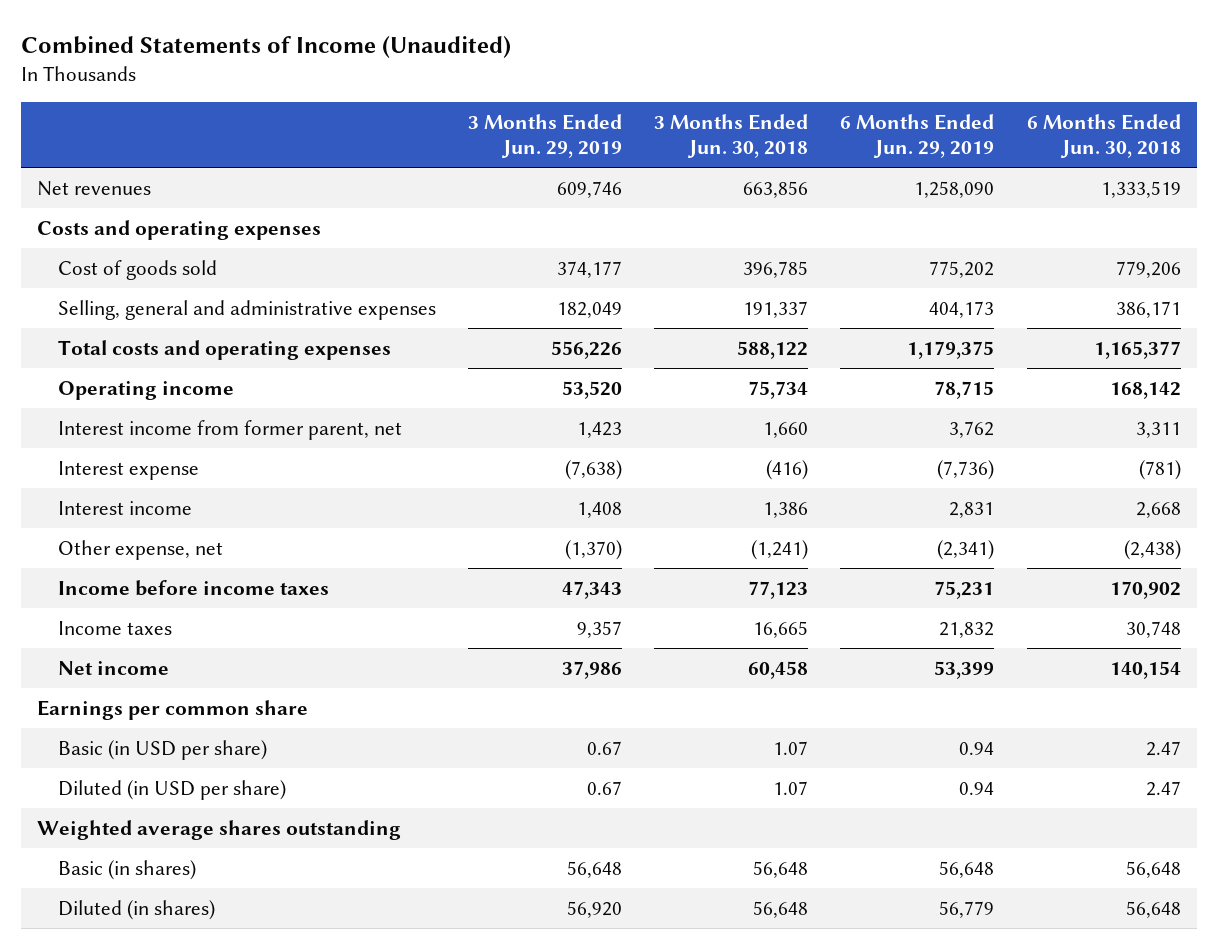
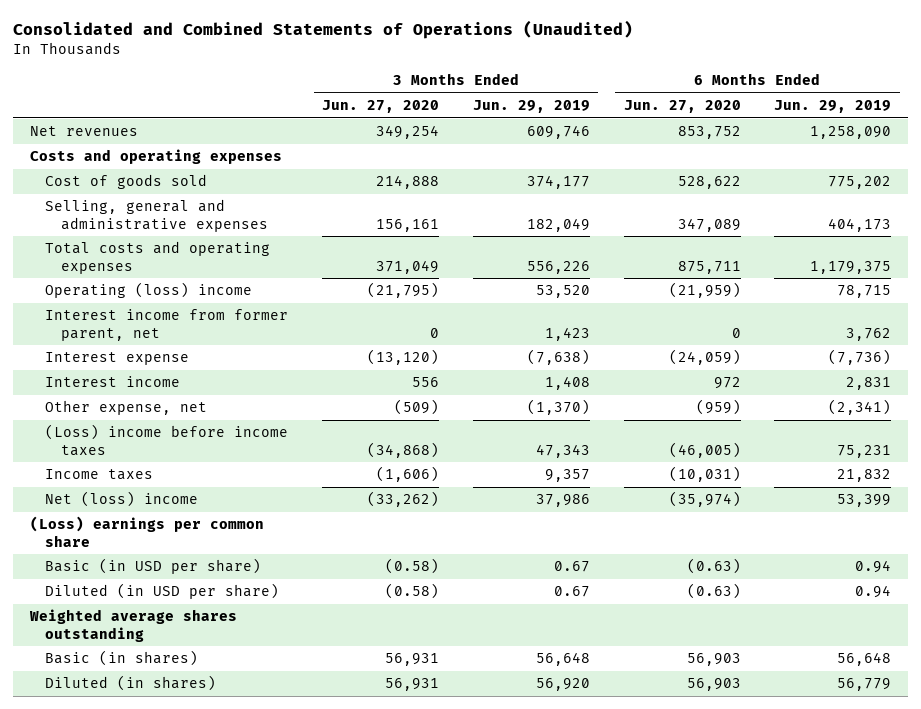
[20,36,511,59] Combined Statements of Income (Unaudited) -> [13,20,634,40] Consolidated and Combined Statements of Operations (Unaudited)
[654,114,809,159] 3 Months Ended Jun. 30, 2018 -> none
[1026,114,1181,159] 6 Months Ended Jun. 30, 2018 -> none
none -> [322,100,440,114] Jun. 27, 2020
none -> [623,100,741,114] Jun. 27, 2020
[57,380,234,400] Operating income -> [45,282,253,299] Operating (loss) income
[57,579,329,596] Income before income taxes -> [45,424,289,456] (Loss) income before income taxes
[57,660,169,675] Net income -> [45,491,199,508] Net (loss) income
[36,699,308,720] Earnings per common share -> [30,516,265,547] (Loss) earnings per common share

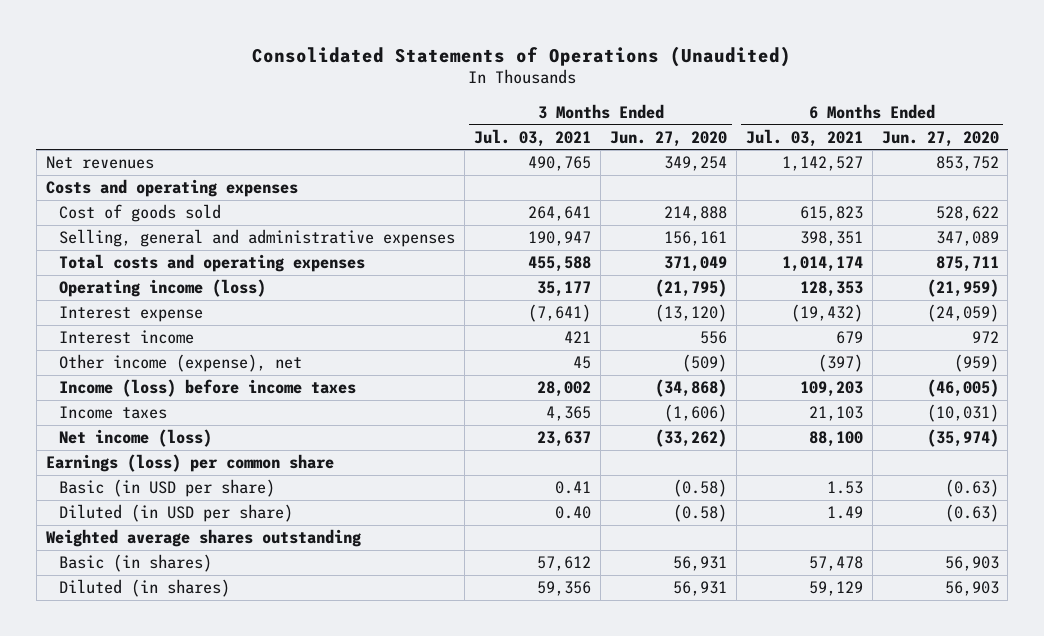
[13,20,634,40] Consolidated and Combined Statements of Operations (Unaudited) -> [252,45,792,67] Consolidated Statements of Operations (Unaudited)
[472,100,590,114] Jun. 29, 2019 -> none
[774,100,892,114] Jun. 29, 2019 -> none
none -> [474,128,592,147] Jul. 03, 2021
none -> [745,128,863,147] Jul. 03, 2021
[45,309,289,341] Interest income from former parent, net -> none
[45,282,253,299] Operating (loss) income -> [59,279,267,298] Operating income (loss)
[45,400,208,416] Other expense, net -> [59,354,303,373] Other income (expense), net
[45,424,289,456] (Loss) income before income taxes -> [59,379,357,398] Income (loss) before income taxes
[45,491,199,508] Net (loss) income -> [59,429,213,448] Net income (loss)
[30,516,265,547] (Loss) earnings per common share -> [45,454,334,473] Earnings (loss) per common share

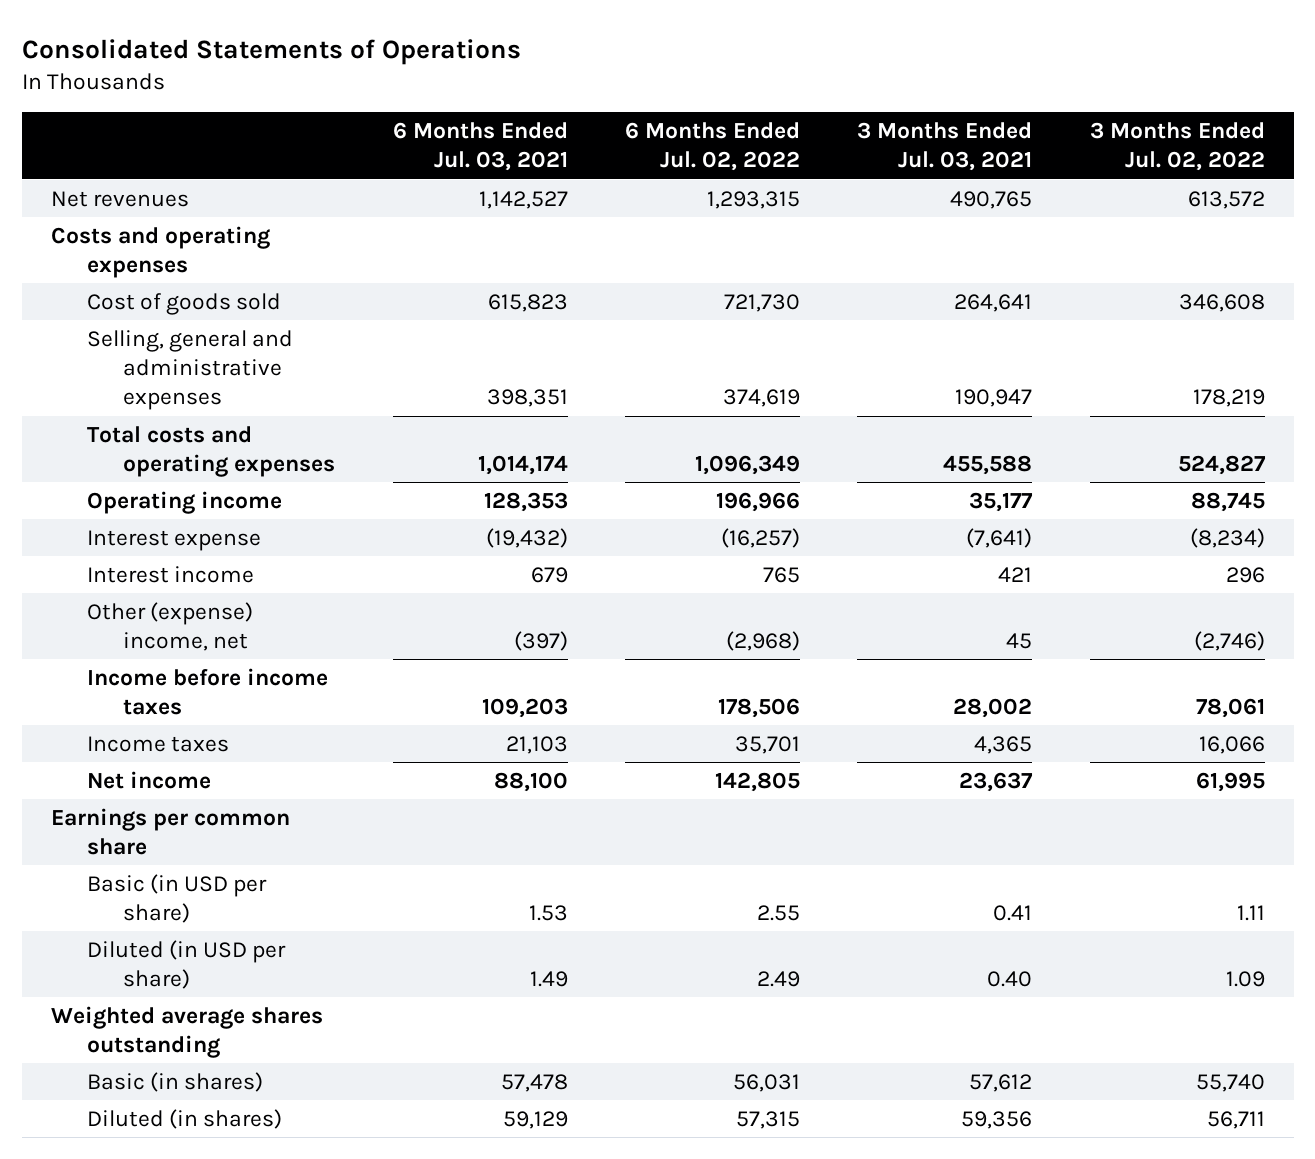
[252,45,792,67] Consolidated Statements of Operations (Unaudited) -> [21,38,521,65] Consolidated Statements of Operations
[609,130,727,147] Jun. 27, 2020 -> none
[881,130,999,147] Jun. 27, 2020 -> none
none -> [624,122,800,172] 6 Months Ended Jul. 02, 2022
none -> [1089,122,1265,172] 3 Months Ended Jul. 02, 2022
[59,279,267,298] Operating income (loss) -> [86,490,282,514] Operating income
[59,354,303,373] Other income (expense), net -> [86,601,253,652] Other (expense) income, net
[59,379,357,398] Income (loss) before income taxes -> [86,667,328,716] Income before income taxes
[59,429,213,448] Net income (loss) -> [86,770,211,789] Net income
[45,454,334,473] Earnings (loss) per common share -> [50,807,290,856] Earnings per common share

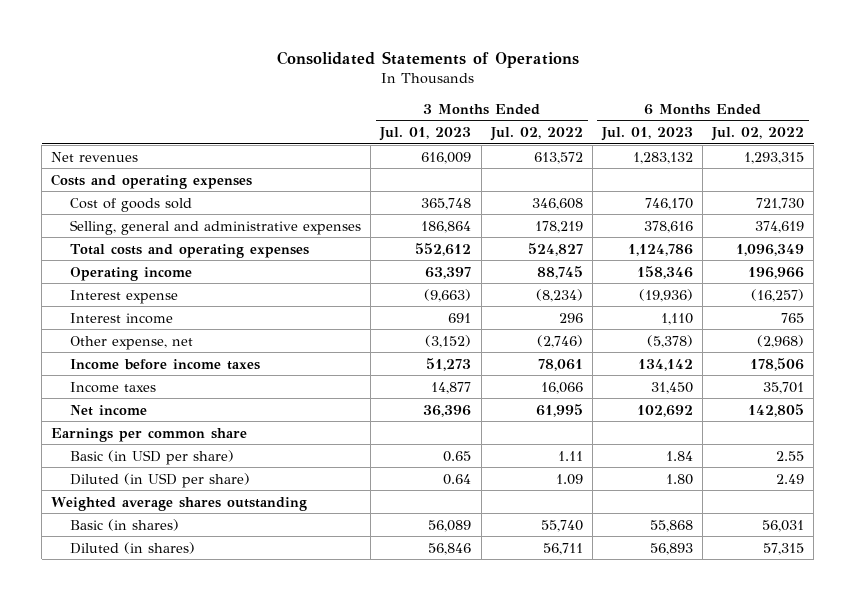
[392,122,568,172] 6 Months Ended Jul. 03, 2021 -> none
[857,122,1033,172] 3 Months Ended Jul. 03, 2021 -> none
none -> [379,126,472,141] Jul. 01, 2023
none -> [600,126,693,141] Jul. 01, 2023
[86,601,253,652] Other (expense) income, net -> [70,335,194,350] Other expense, net

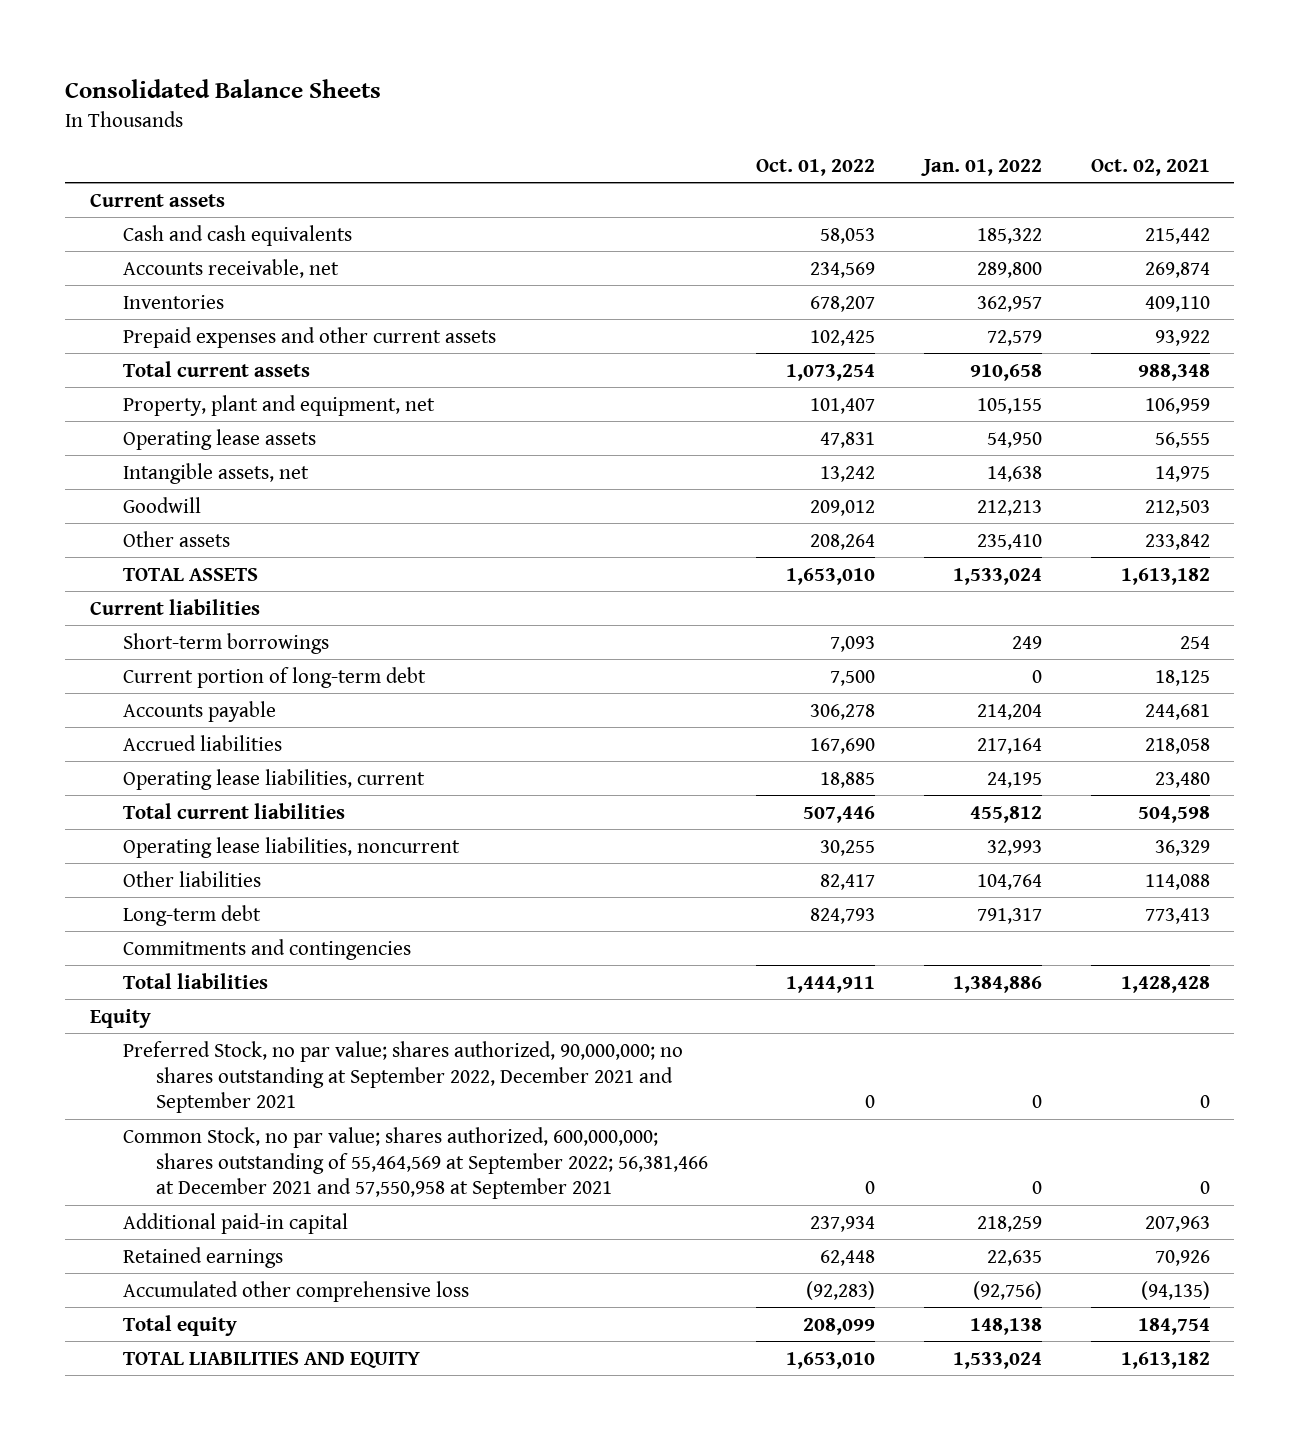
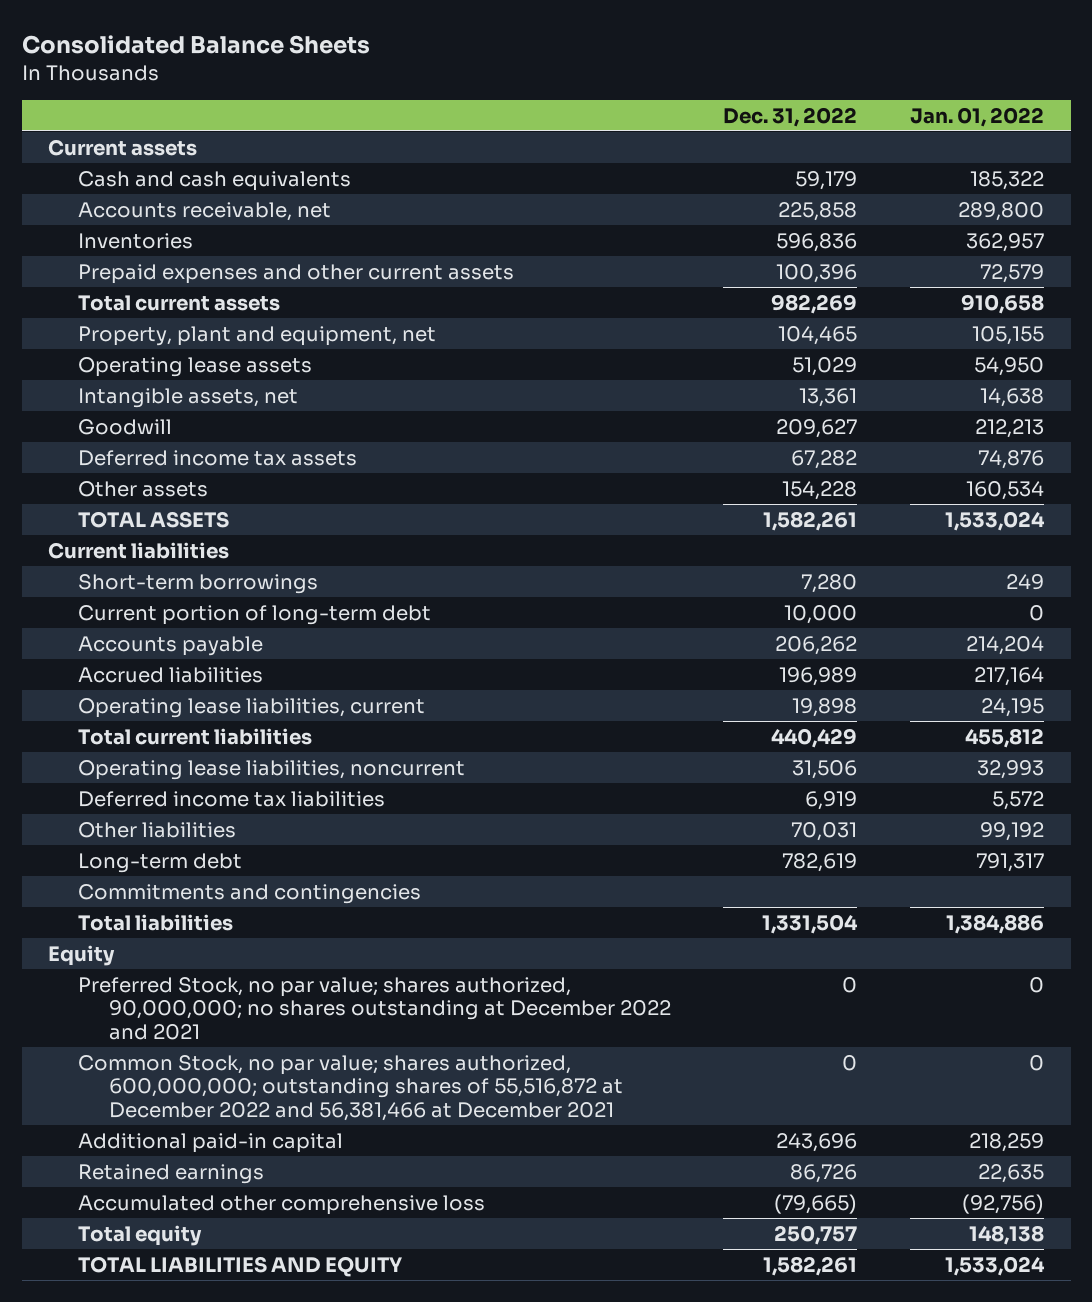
[756,158,876,176] Oct. 01, 2022 -> none
[1090,158,1210,176] Oct. 02, 2021 -> none
none -> [723,106,858,127] Dec. 31, 2022
none -> [78,449,358,466] Deferred income tax assets
[976,533,1042,550] 235,410 -> [966,480,1045,500] 160,534
none -> [78,790,386,807] Deferred income tax liabilities
[976,873,1042,890] 104,764 -> [980,821,1045,841] 99,192
[122,1040,683,1114] Preferred Stock, no par value; shares authorized, 90,000,000; no shares outstanding at September 2022, December 2021 and September 2021 -> [78,976,671,1040] Preferred Stock, no par value; shares authorized, 90,000,000; no shares outstanding at December 2022 and 2021
[122,1126,708,1200] Common Stock, no par value; shares authorized, 600,000,000; shares outstanding of 55,464,569 at September 2022; 56,381,466 at December 2021 and 57,550,958 at September 2021 -> [78,1054,623,1121] Common Stock, no par value; shares authorized, 600,000,000; outstanding shares of 55,516,872 at December 2022 and 56,381,466 at December 2021

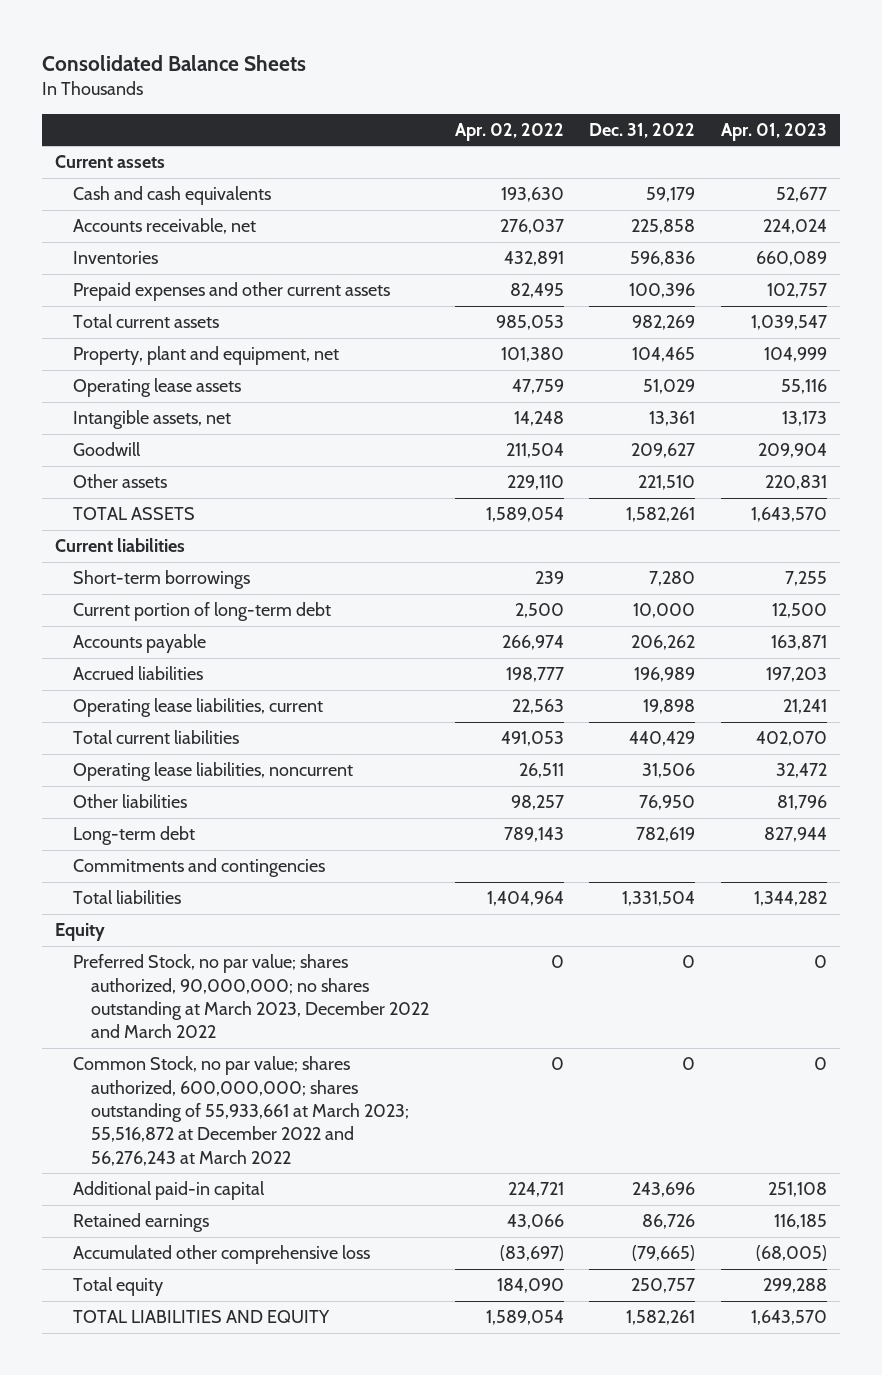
[910,106,1045,127] Jan. 01, 2022 -> none
none -> [454,122,564,141] Apr. 02, 2022
none -> [721,122,828,141] Apr. 01, 2023
[78,449,358,466] Deferred income tax assets -> none
[782,480,858,500] 154,228 -> [638,475,696,491] 221,510
[78,790,386,807] Deferred income tax liabilities -> none
[791,821,858,841] 70,031 -> [639,795,696,811] 76,950
[78,976,671,1040] Preferred Stock, no par value; shares authorized, 90,000,000; no shares outstanding at December 2022 and 2021 -> [73,954,430,1039] Preferred Stock, no par value; shares authorized, 90,000,000; no shares outstanding at March 2023, December 2022 and March 2022
[78,1054,623,1121] Common Stock, no par value; shares authorized, 600,000,000; outstanding shares of 55,516,872 at December 2022 and 56,381,466 at December 2021 -> [73,1056,410,1166] Common Stock, no par value; shares authorized, 600,000,000; shares outstanding of 55,933,661 at March 2023; 55,516,872 at December 2022 and 56,276,243 at March 2022

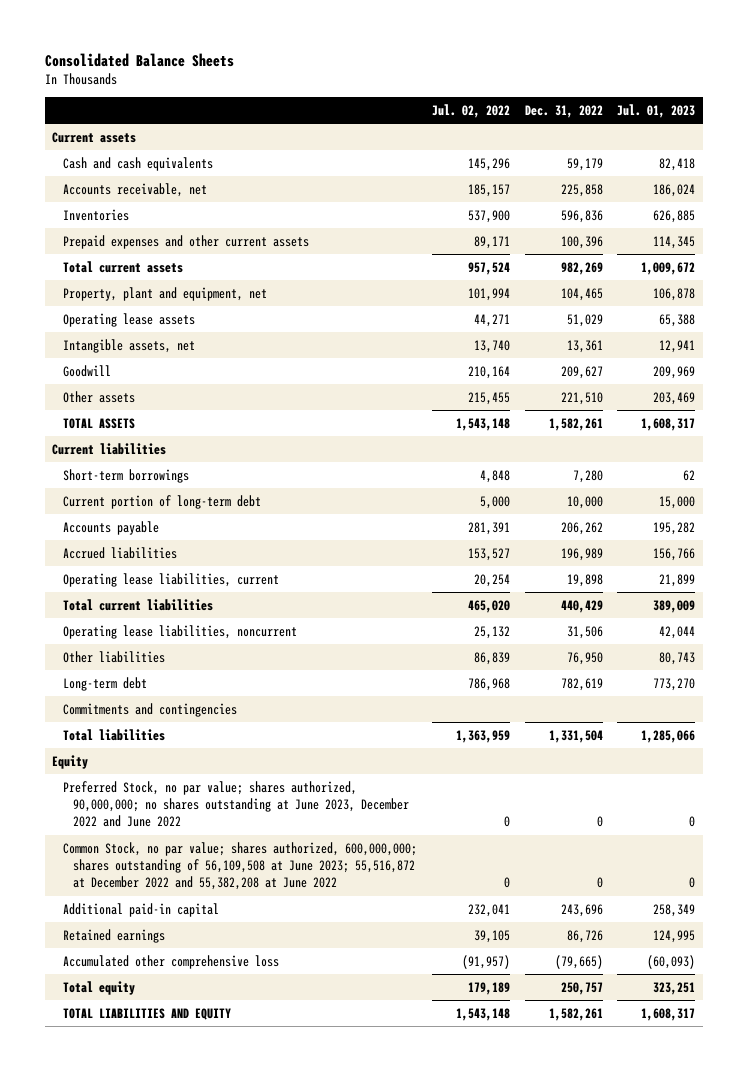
[454,122,564,141] Apr. 02, 2022 -> none
[721,122,828,141] Apr. 01, 2023 -> none
none -> [431,104,510,119] Jul. 02, 2022
none -> [617,104,696,119] Jul. 01, 2023
[73,954,430,1039] Preferred Stock, no par value; shares authorized, 90,000,000; no shares outstanding at March 2023, December 2022 and March 2022 -> [62,780,410,828] Preferred Stock, no par value; shares authorized, 90,000,000; no shares outstanding at June 2023, December 2022 and June 2022
[73,1056,410,1166] Common Stock, no par value; shares authorized, 600,000,000; shares outstanding of 55,933,661 at March 2023; 55,516,872 at December 2022 and 56,276,243 at March 2022 -> [62,841,417,891] Common Stock, no par value; shares authorized, 600,000,000; shares outstanding of 56,109,508 at June 2023; 55,516,872 at December 2022 and 55,382,208 at June 2022

